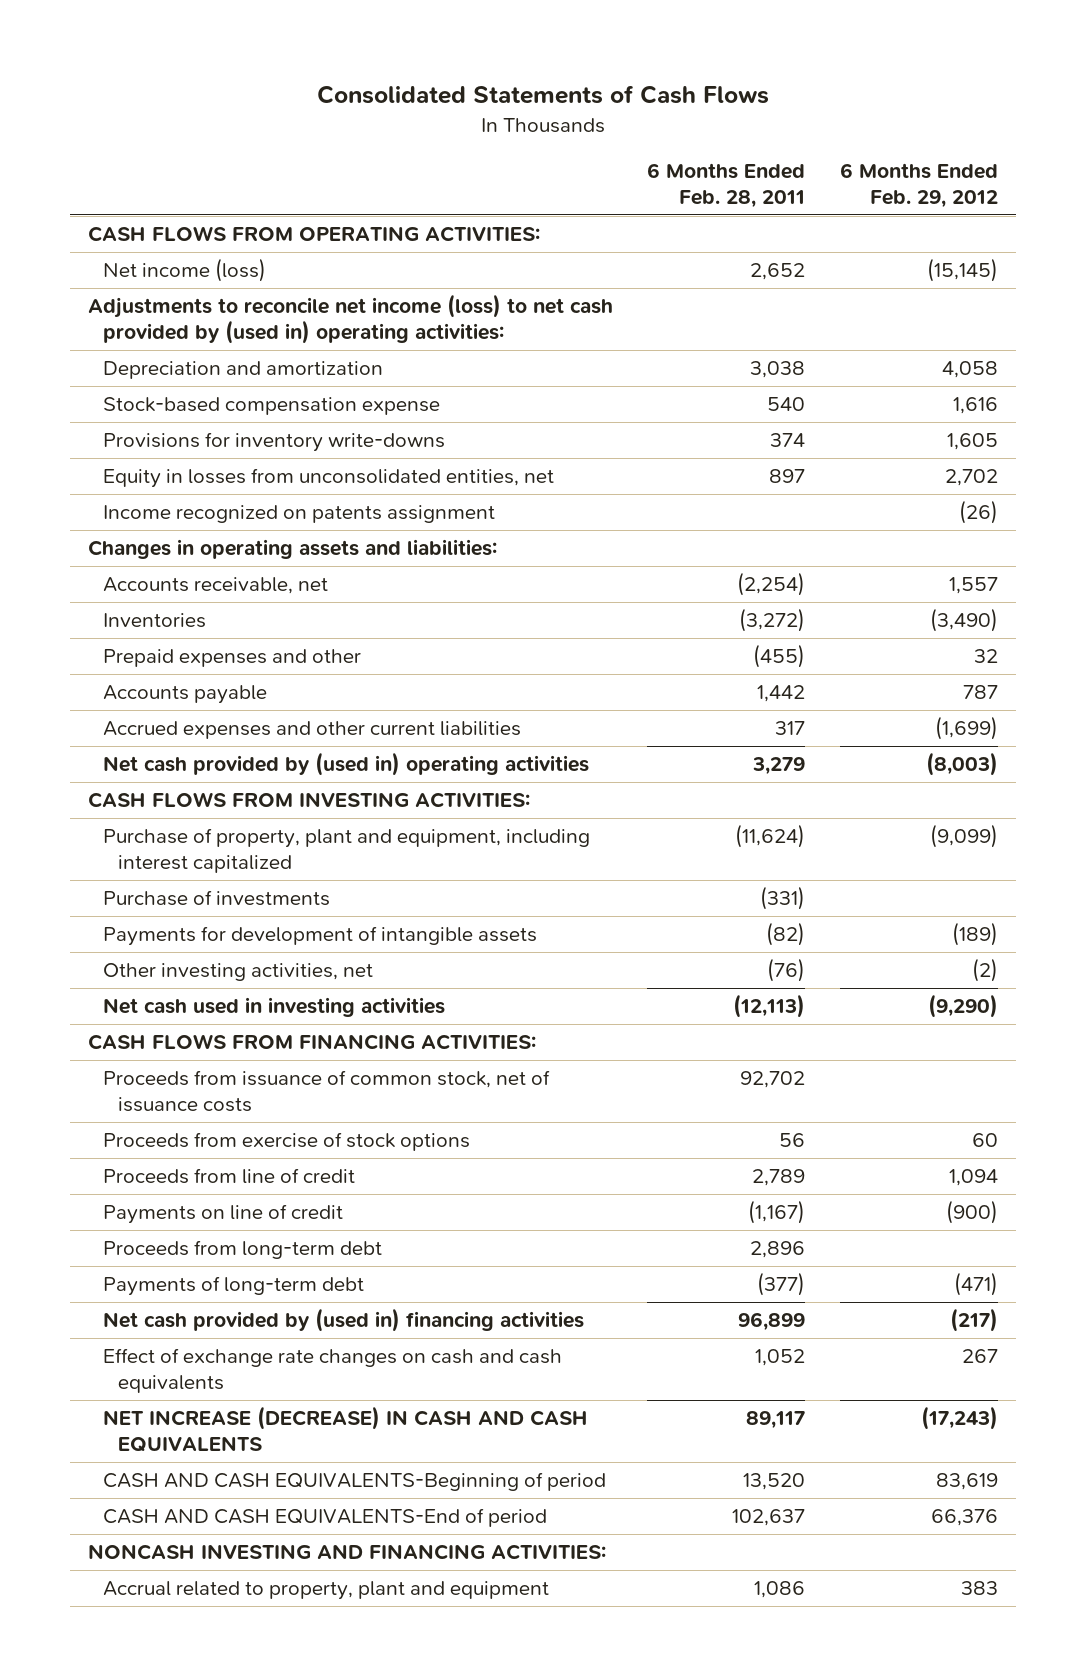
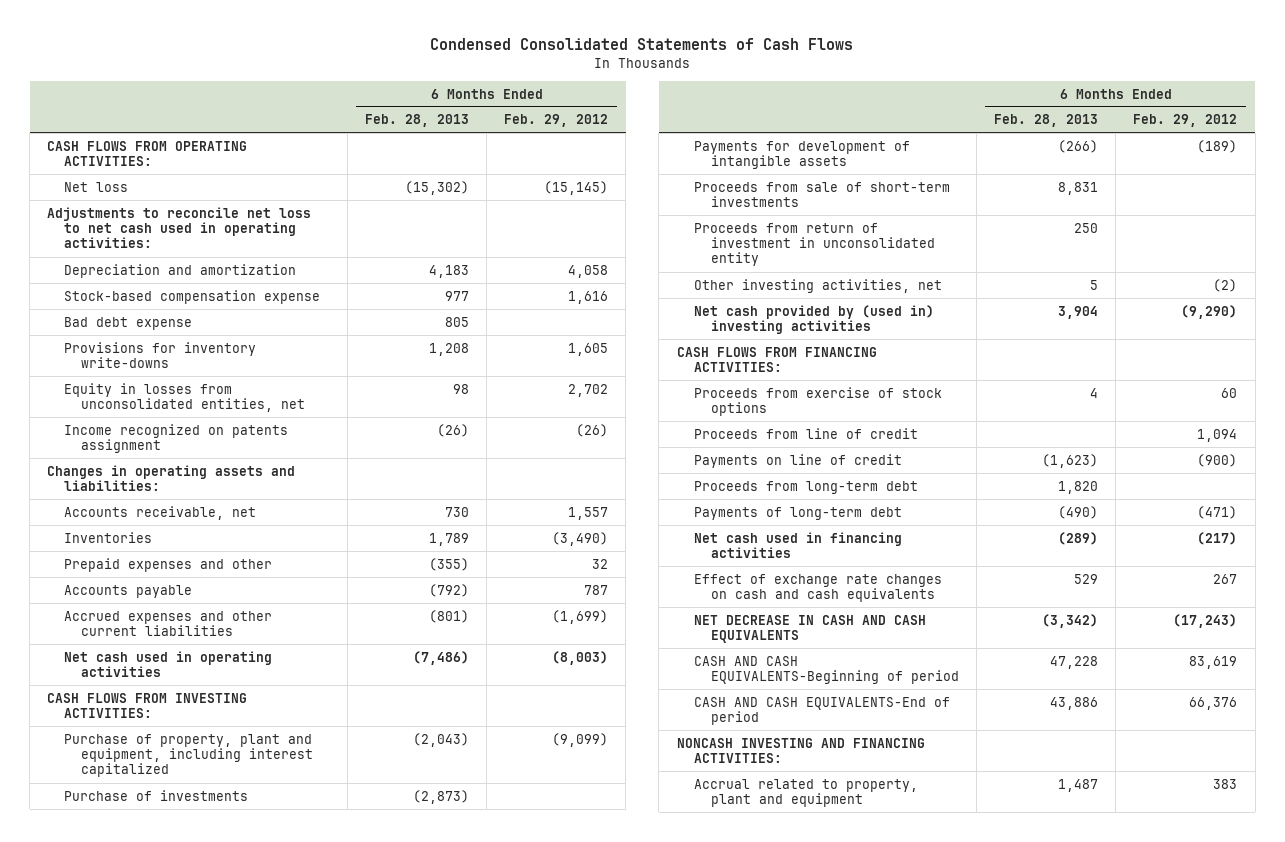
[316,84,769,104] Consolidated Statements of Cash Flows -> [430,37,854,50] Condensed Consolidated Statements of Cash Flows
[647,162,806,209] 6 Months Ended Feb. 28, 2011 -> none
none -> [364,114,469,128] Feb. 28, 2013
[102,258,266,283] Net income (loss) -> [64,181,129,192] Net loss
[87,294,613,345] Adjustments to reconcile net income (loss) to net cash provided by (used in) operating activities: -> [47,206,312,249] Adjustments to reconcile net loss to net cash used in operating activities:
none -> [64,316,193,330] Bad debt expense
[102,752,589,777] Net cash provided by (used in) operating activities -> [64,650,273,678] Net cash used in operating activities
none -> [693,181,950,208] Proceeds from sale of short-term investments
none -> [693,222,935,267] Proceeds from return of investment in unconsolidated entity
[102,997,445,1018] Net cash used in investing activities -> [693,304,934,335] Net cash provided by (used in) investing activities
[102,1070,550,1113] Proceeds from issuance of common stock, net of issuance costs -> none
[102,1308,584,1333] Net cash provided by (used in) financing activities -> [693,531,902,559] Net cash used in financing activities
[102,1406,588,1453] NET INCREASE (DECREASE) IN CASH AND CASH EQUIVALENTS -> [693,614,926,644] NET DECREASE IN CASH AND CASH EQUIVALENTS

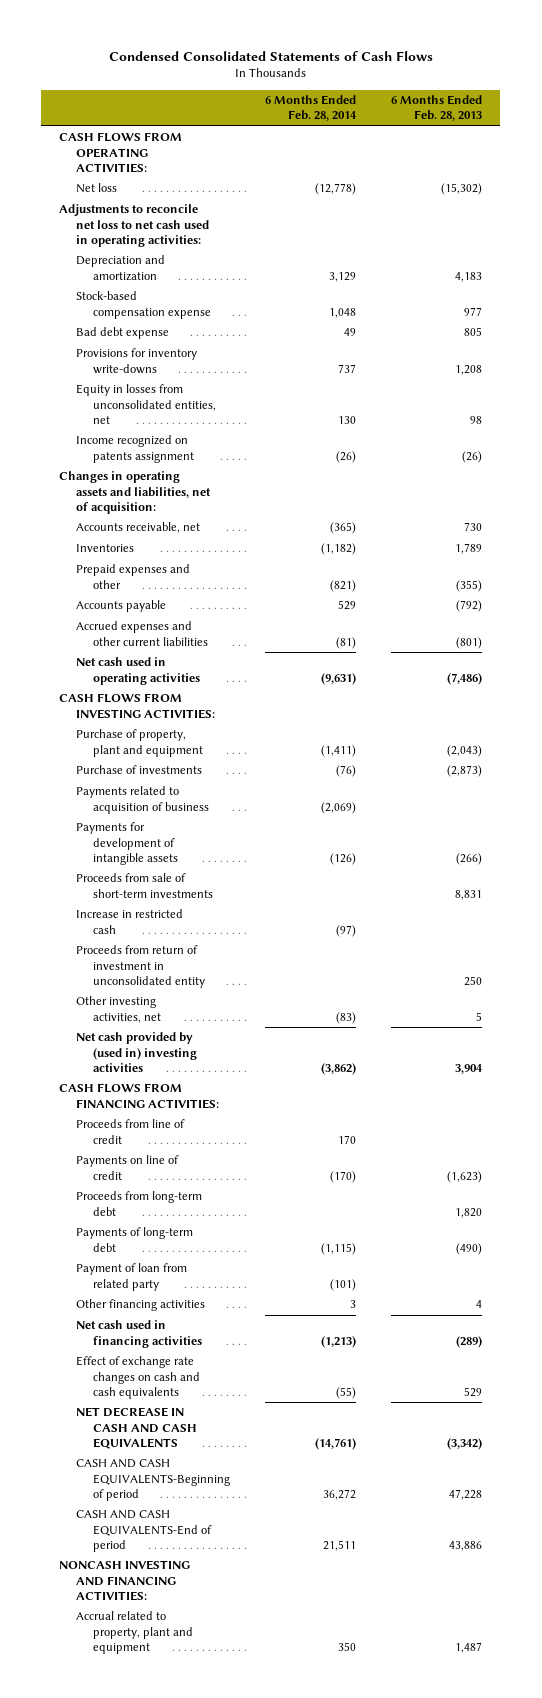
[504,114,609,128] Feb. 29, 2012 -> none
none -> [265,95,358,122] 6 Months Ended Feb. 28, 2014
[47,464,296,492] Changes in operating assets and liabilities: -> [59,471,211,515] Changes in operating assets and liabilities, net of acquisition:
[64,733,314,778] Purchase of property, plant and equipment, including interest capitalized -> [75,729,203,757] Purchase of property, plant and equipment
none -> [75,786,209,814] Payments related to acquisition of business
none -> [75,909,183,934] Increase in restricted cash
[693,386,942,417] Proceeds from exercise of stock options -> none
none -> [75,1263,187,1291] Payment of loan from related party
none -> [75,1299,205,1312] Other financing activities

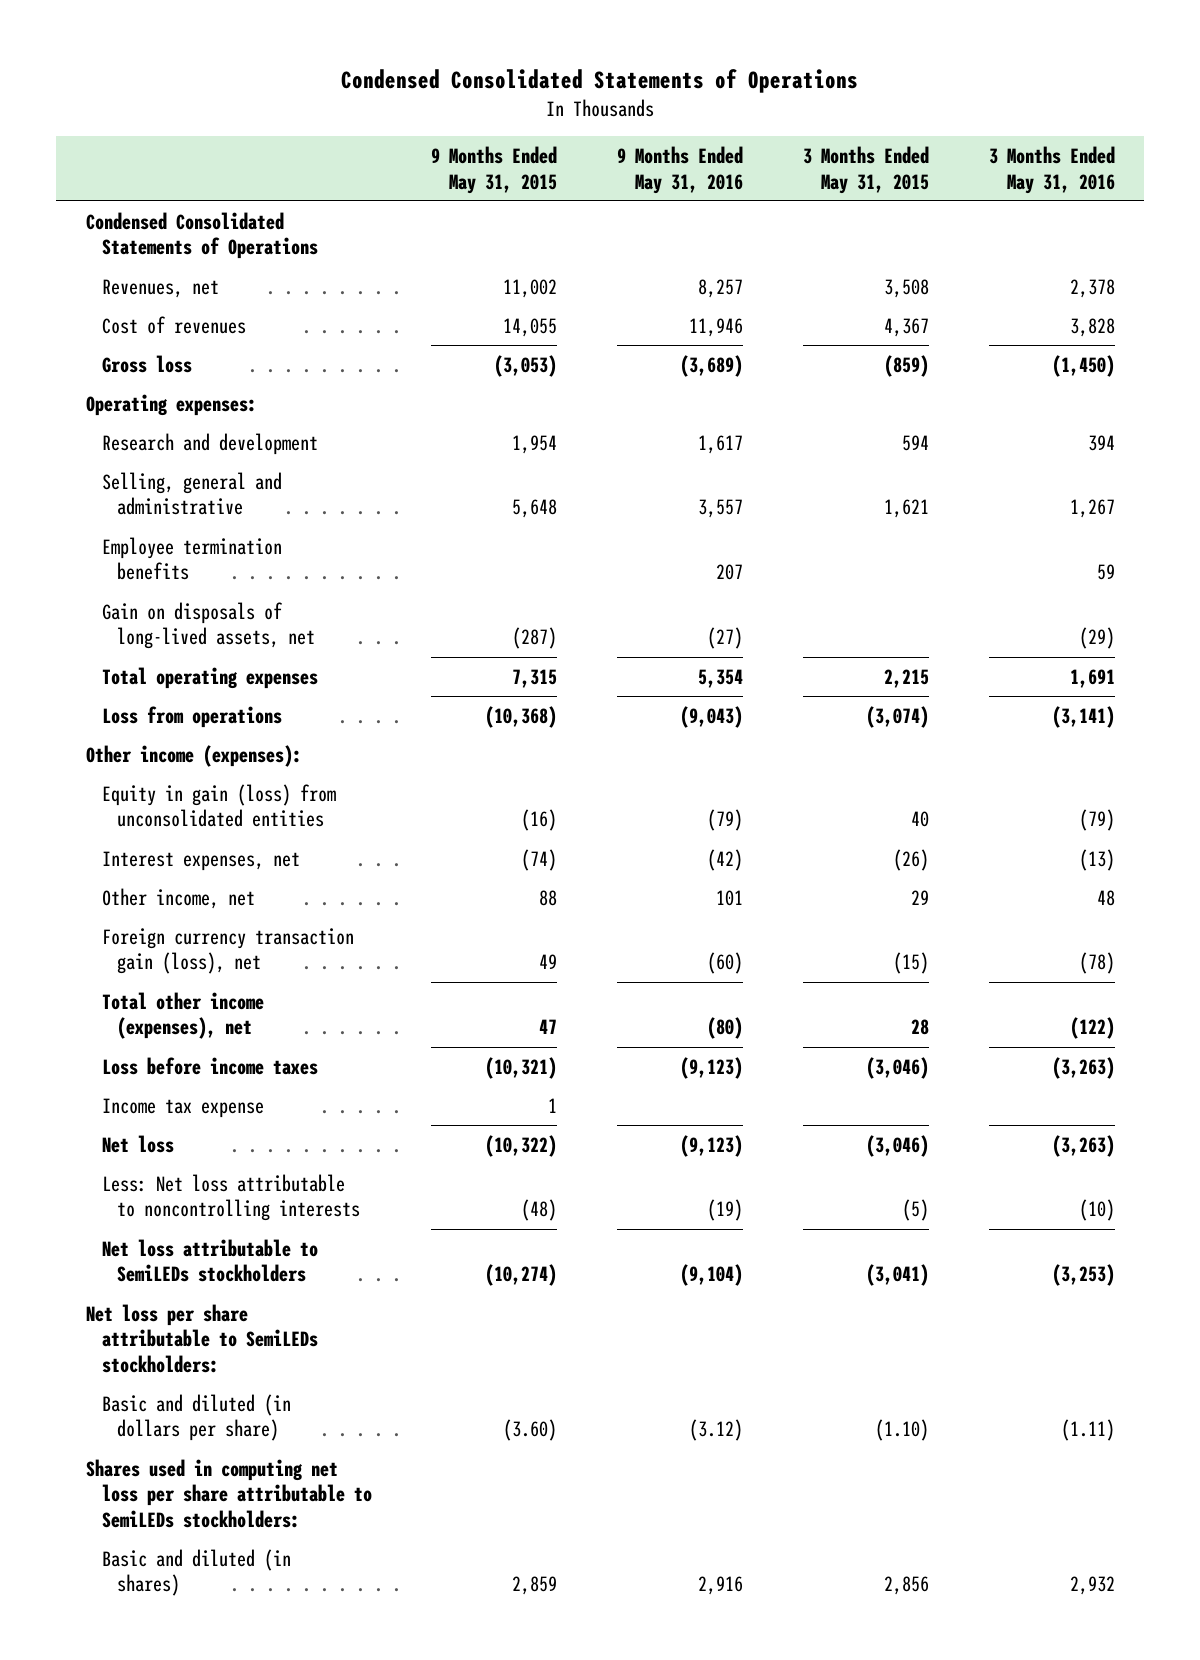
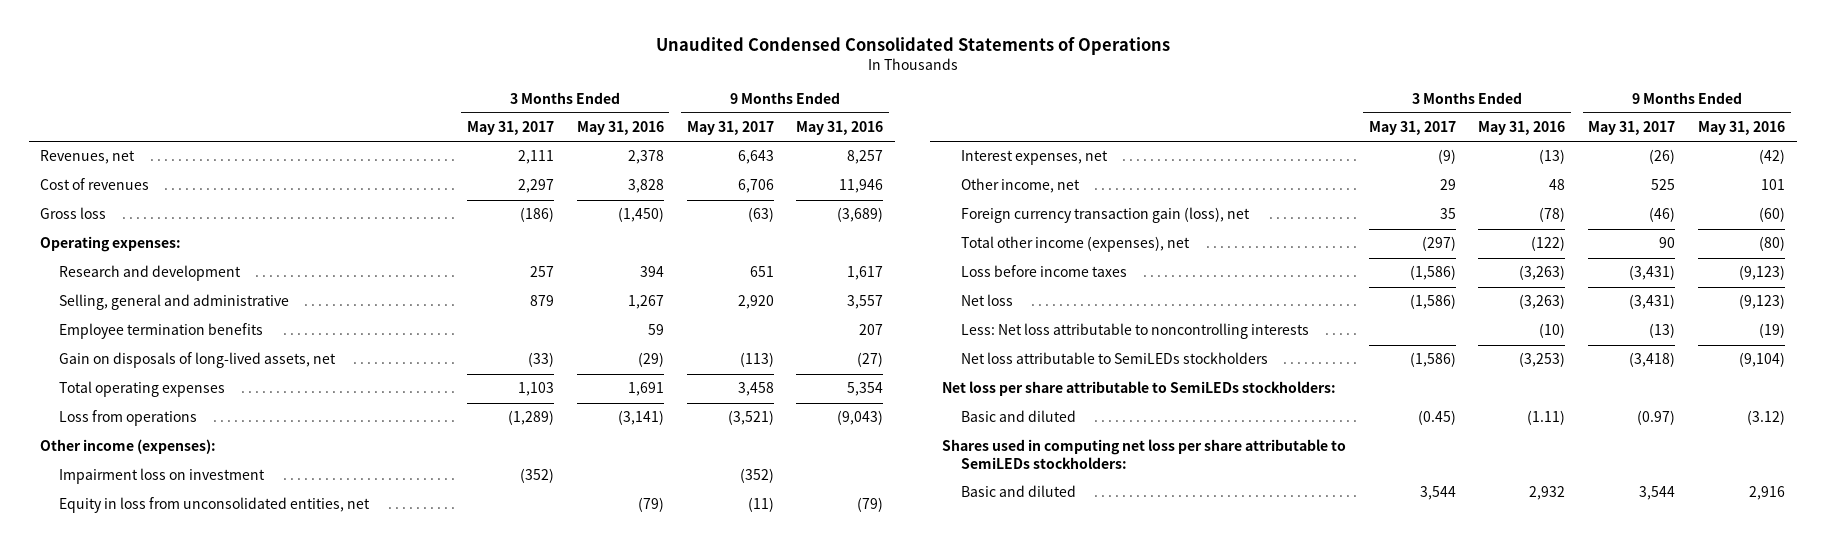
[341,68,859,93] Condensed Consolidated Statements of Operations -> [655,36,1170,55] Unaudited Condensed Consolidated Statements of Operations
[431,145,558,194] 9 Months Ended May 31, 2015 -> none
[802,145,929,194] 3 Months Ended May 31, 2015 -> none
none -> [466,121,554,136] May 31, 2017
none -> [686,121,774,136] May 31, 2017
[85,211,318,260] Condensed Consolidated Statements of Operations -> none
none -> [58,468,265,485] Impairment loss on investment
[101,783,336,828] Equity in gain (loss) from unconsolidated entities -> [58,497,370,514] Equity in loss from unconsolidated entities, net
[101,1097,264,1118] Income tax expense -> none
[101,1393,291,1442] Basic and diluted (in dollars per share) -> [960,410,1076,423] Basic and diluted
[101,1548,291,1597] Basic and diluted (in shares) -> [960,485,1076,498] Basic and diluted

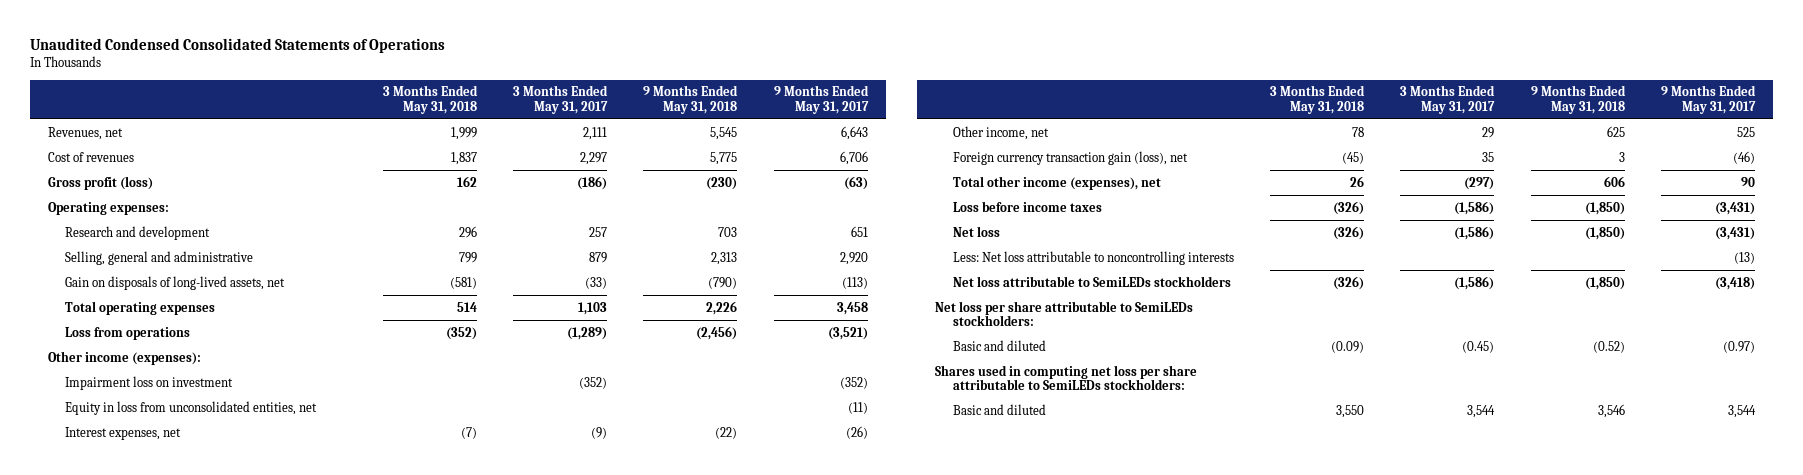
[576,121,664,136] May 31, 2016 -> none
[796,121,884,136] May 31, 2016 -> none
none -> [382,85,478,114] 3 Months Ended May 31, 2018
none -> [643,85,739,114] 9 Months Ended May 31, 2018
[40,207,107,220] Gross loss -> [48,175,154,190] Gross profit (loss)
[58,323,263,340] Employee termination benefits -> none

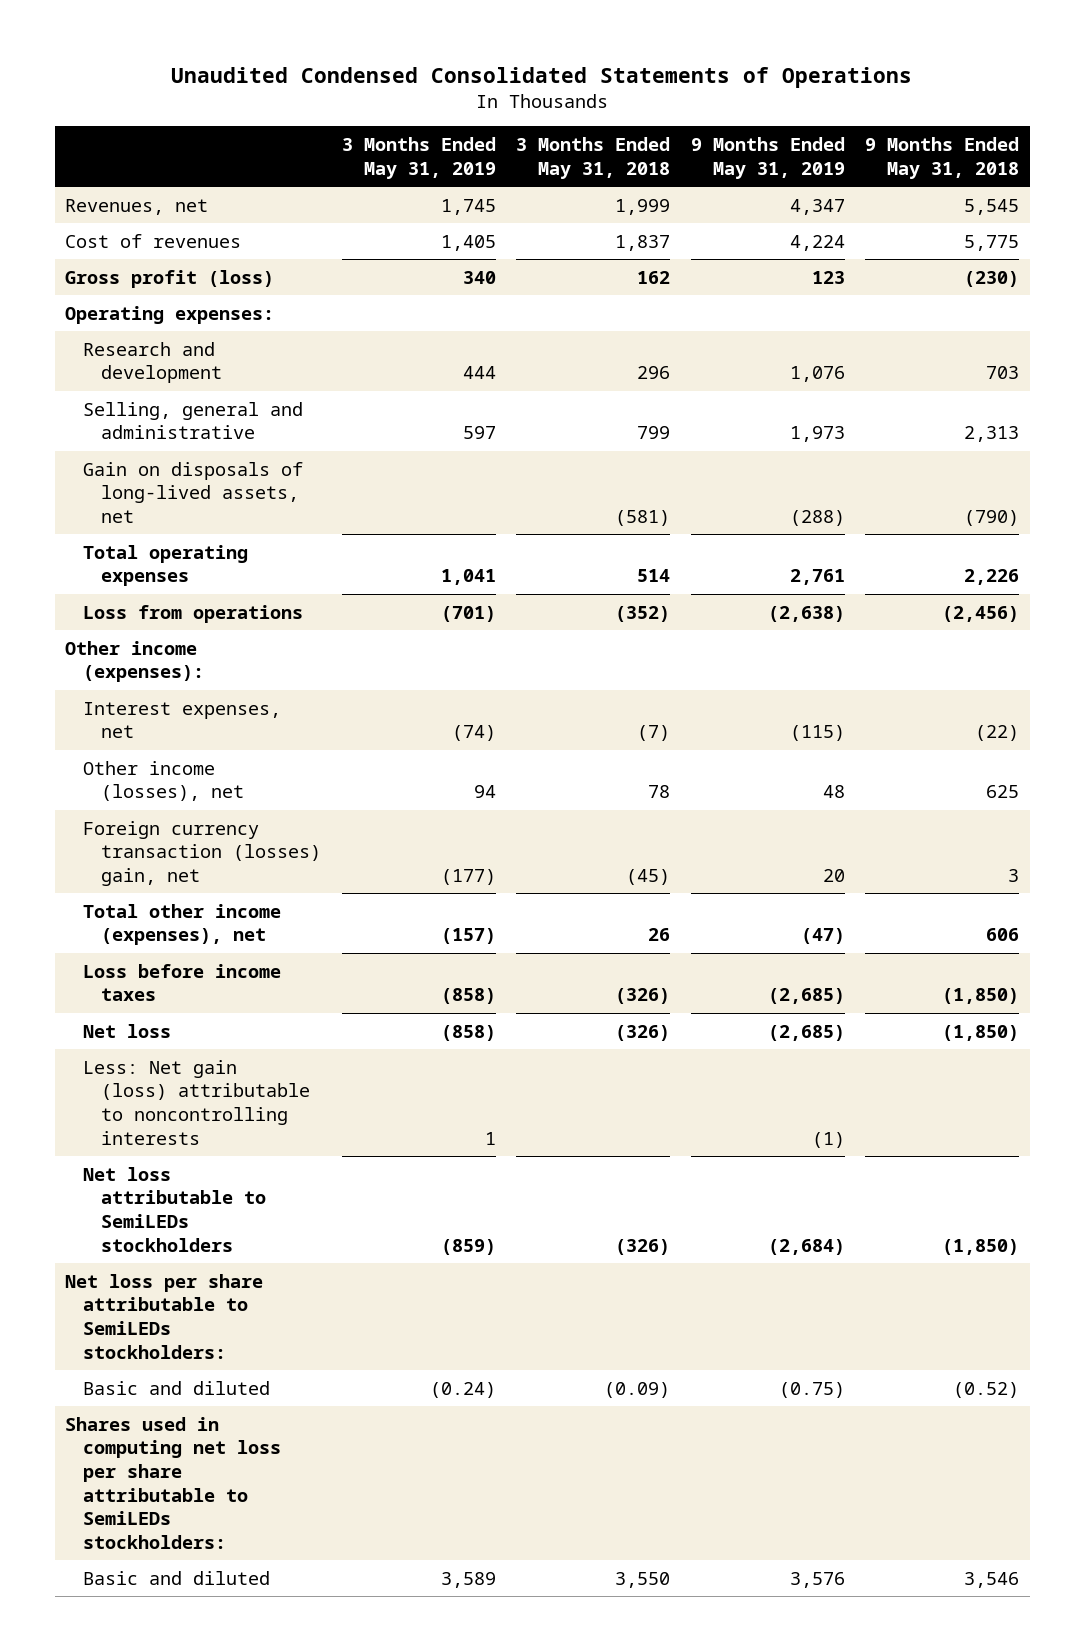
[512,85,608,114] 3 Months Ended May 31, 2017 -> none
[773,85,869,114] 9 Months Ended May 31, 2017 -> none
none -> [341,137,496,179] 3 Months Ended May 31, 2019
none -> [690,137,845,179] 9 Months Ended May 31, 2019
[65,375,234,390] Impairment loss on investment -> none
[65,400,318,415] Equity in loss from unconsolidated entities, net -> none
[952,125,1049,140] Other income, net -> [83,760,245,802] Other income (losses), net
[952,150,1188,165] Foreign currency transaction gain (loss), net -> [83,820,322,886] Foreign currency transaction (losses) gain, net
[952,250,1234,265] Less: Net loss attributable to noncontrolling interests -> [83,1059,311,1145] Less: Net gain (loss) attributable to noncontrolling interests

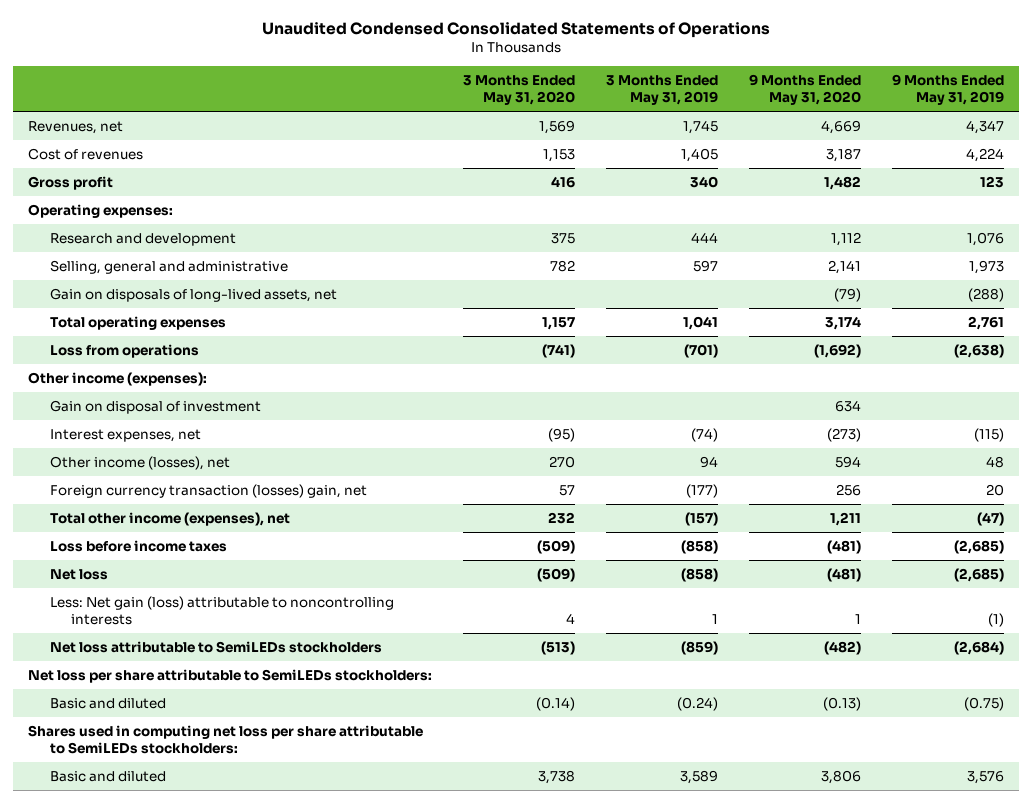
[516,137,671,179] 3 Months Ended May 31, 2018 -> none
[865,137,1020,179] 9 Months Ended May 31, 2018 -> none
none -> [463,74,576,106] 3 Months Ended May 31, 2020
none -> [748,73,861,106] 9 Months Ended May 31, 2020
[64,269,274,288] Gross profit (loss) -> [28,175,114,190] Gross profit
none -> [49,399,261,414] Gain on disposal of investment

